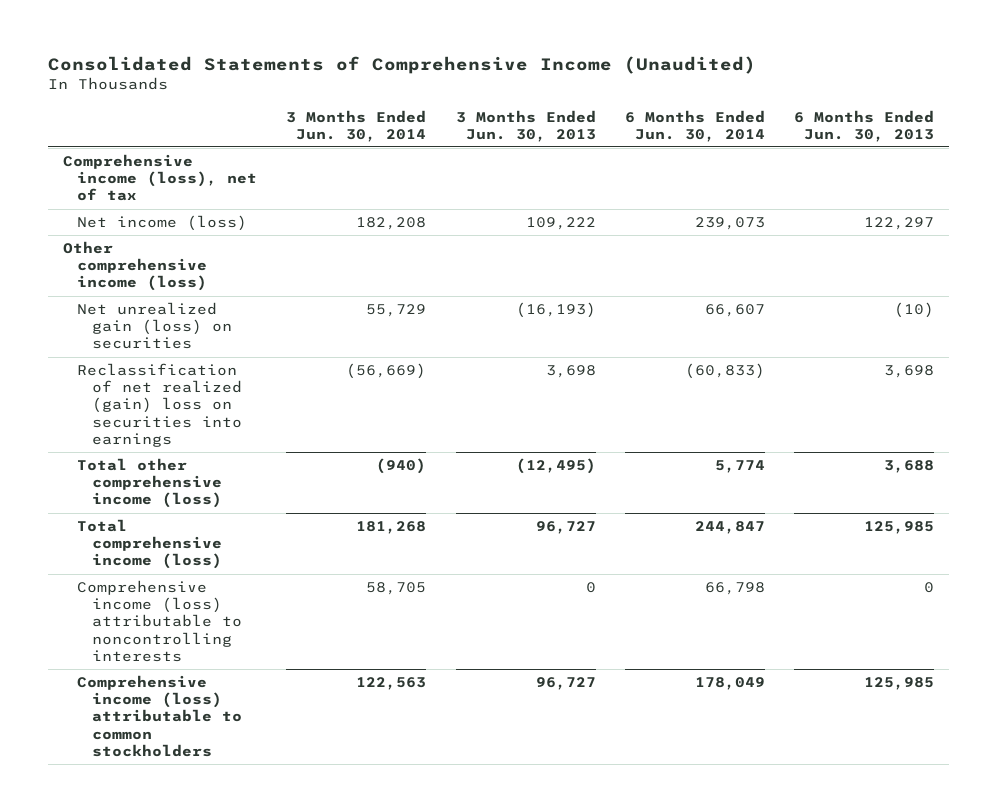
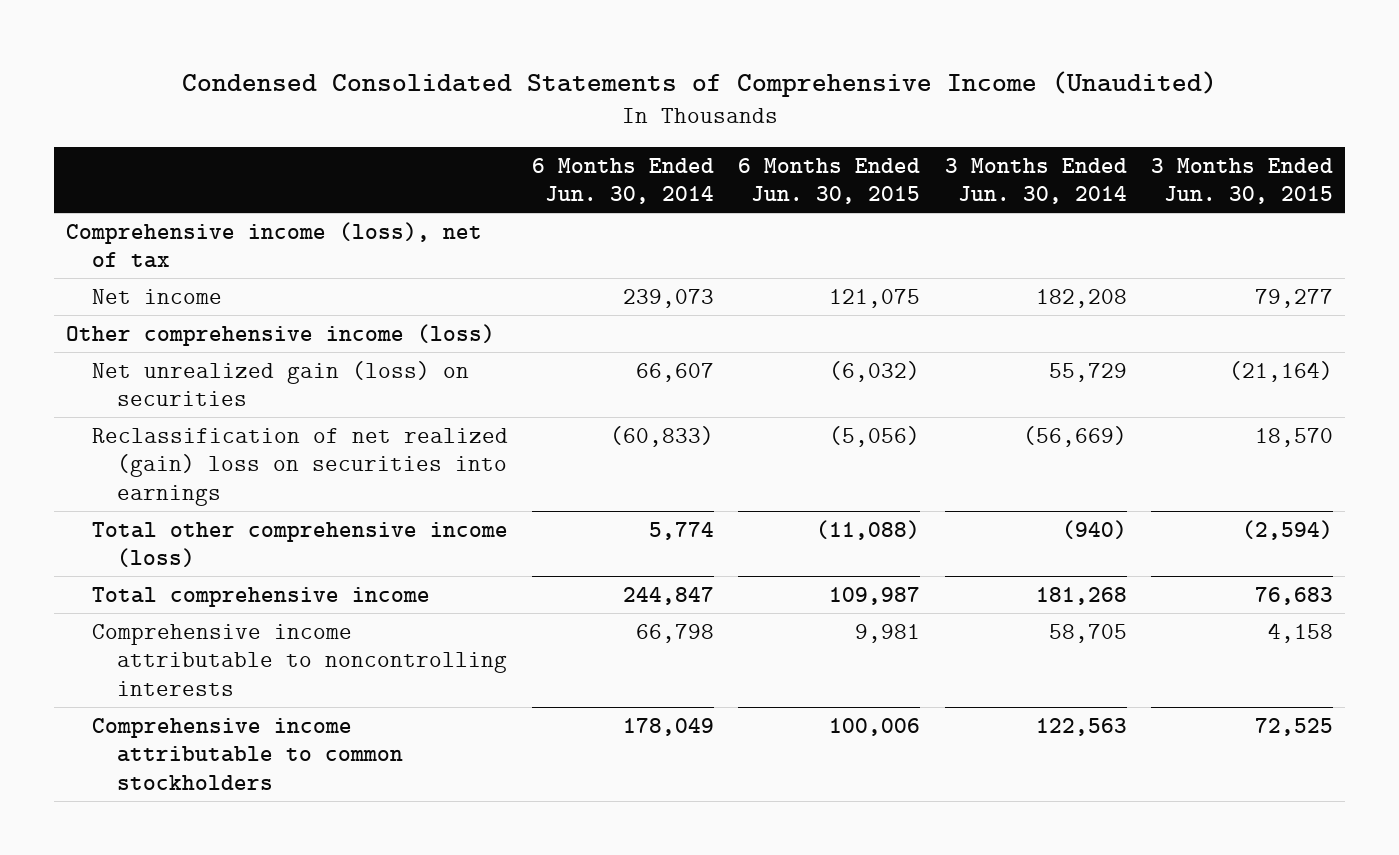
[48,56,757,75] Consolidated Statements of Comprehensive Income (Unaudited) -> [181,70,1217,97] Condensed Consolidated Statements of Comprehensive Income (Unaudited)
[455,109,596,142] 3 Months Ended Jun. 30, 2013 -> none
[793,109,934,142] 6 Months Ended Jun. 30, 2013 -> none
none -> [738,157,921,205] 6 Months Ended Jun. 30, 2015
none -> [1151,157,1334,205] 3 Months Ended Jun. 30, 2015
[77,215,248,232] Net income (loss) -> [91,288,222,304] Net income
[77,519,222,570] Total comprehensive income (loss) -> [91,586,430,607] Total comprehensive income
[77,580,242,662] Comprehensive income (loss) attributable to noncontrolling interests -> [91,623,508,696] Comprehensive income attributable to noncontrolling interests
[77,675,242,757] Comprehensive income (loss) attributable to common stockholders -> [91,717,404,790] Comprehensive income attributable to common stockholders

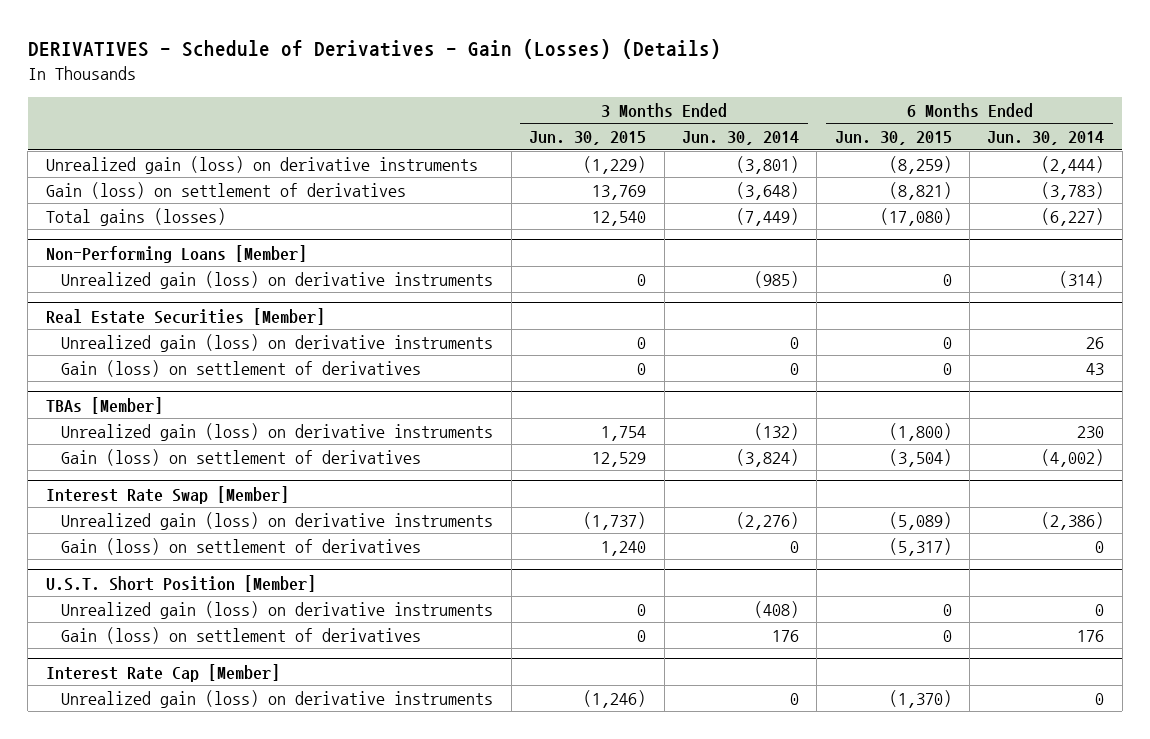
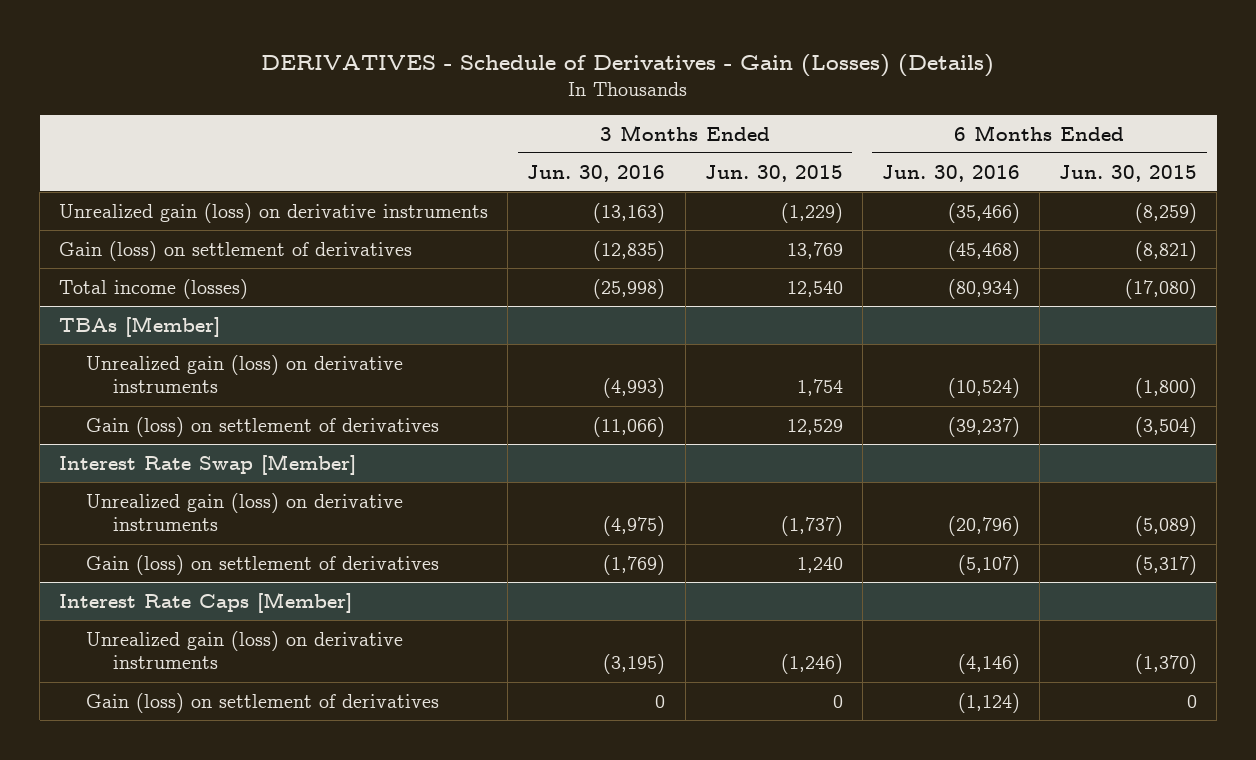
[681,131,799,146] Jun. 30, 2014 -> none
[987,131,1105,146] Jun. 30, 2014 -> none
none -> [527,164,666,182] Jun. 30, 2016
none -> [881,164,1020,182] Jun. 30, 2016
[45,244,307,263] Non-Performing Loans [Member] -> none
[61,270,494,289] Unrealized gain (loss) on derivative instruments -> none
[45,307,325,325] Real Estate Securities [Member] -> none
[61,333,494,352] Unrealized gain (loss) on derivative instruments -> none
[61,359,422,377] Gain (loss) on settlement of derivatives -> none
[45,207,226,226] Total gains (losses) -> [59,278,249,299] Total income (losses)
[45,574,316,592] U.S.T. Short Position [Member] -> none
[61,600,494,619] Unrealized gain (loss) on derivative instruments -> none
[61,626,422,644] Gain (loss) on settlement of derivatives -> none
[45,663,280,682] Interest Rate Cap [Member] -> [59,591,353,613] Interest Rate Caps [Member]
none -> [85,692,439,713] Gain (loss) on settlement of derivatives

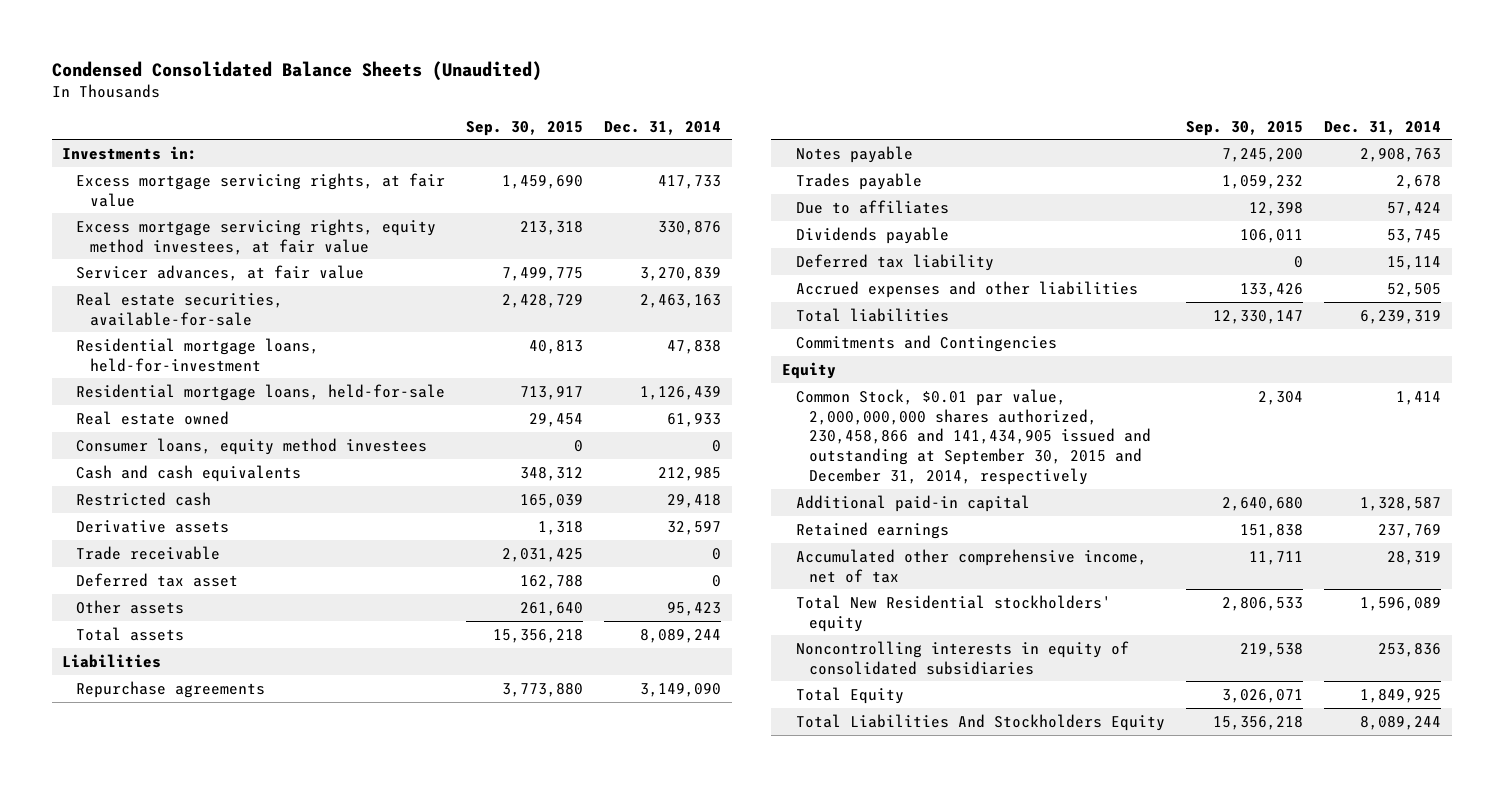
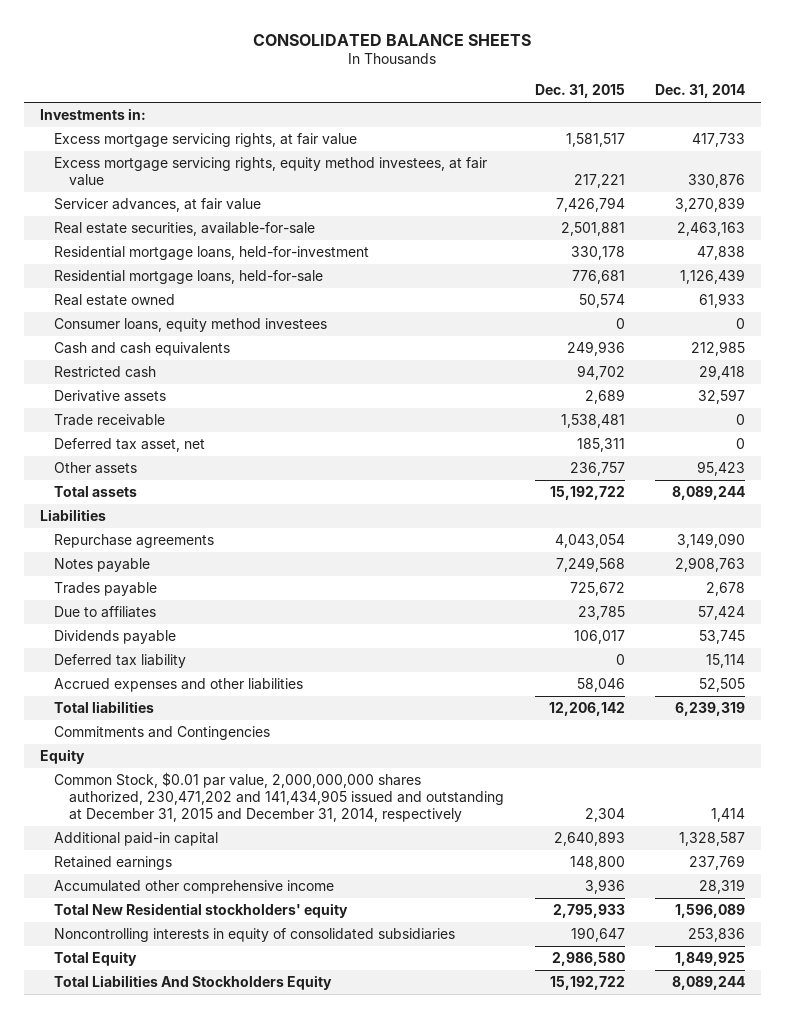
[51,60,542,81] Condensed Consolidated Balance Sheets (Unaudited) -> [253,33,532,46] CONSOLIDATED BALANCE SHEETS
[466,120,584,136] Sep. 30, 2015 -> none
none -> [534,84,625,99] Dec. 31, 2015
[76,572,239,587] Deferred tax asset -> [54,437,206,452] Deferred tax asset, net
[795,388,1152,486] Common Stock, $0.01 par value, 2,000,000,000 shares authorized, 230,458,866 and 141,434,905 issued and outstanding at September 30, 2015 and December 31, 2014, respectively -> [54,771,504,823] Common Stock, $0.01 par value, 2,000,000,000 shares authorized, 230,471,202 and 141,434,905 issued and outstanding at December 31, 2015 and December 31, 2014, respectively
[795,548,1147,583] Accumulated other comprehensive income, net of tax -> [54,879,335,894] Accumulated other comprehensive income

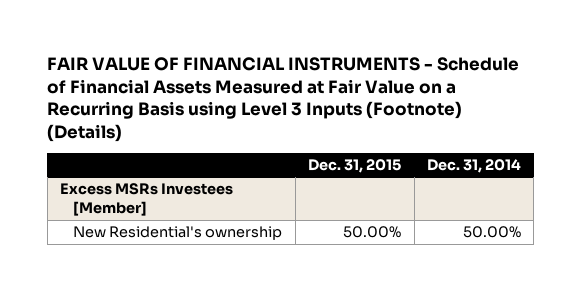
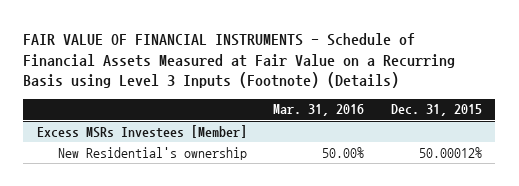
[426,158,521,173] Dec. 31, 2014 -> none
none -> [273,104,365,117] Mar. 31, 2016
[343,226,402,239] 50.00% -> [418,146,482,158] 50.00012%

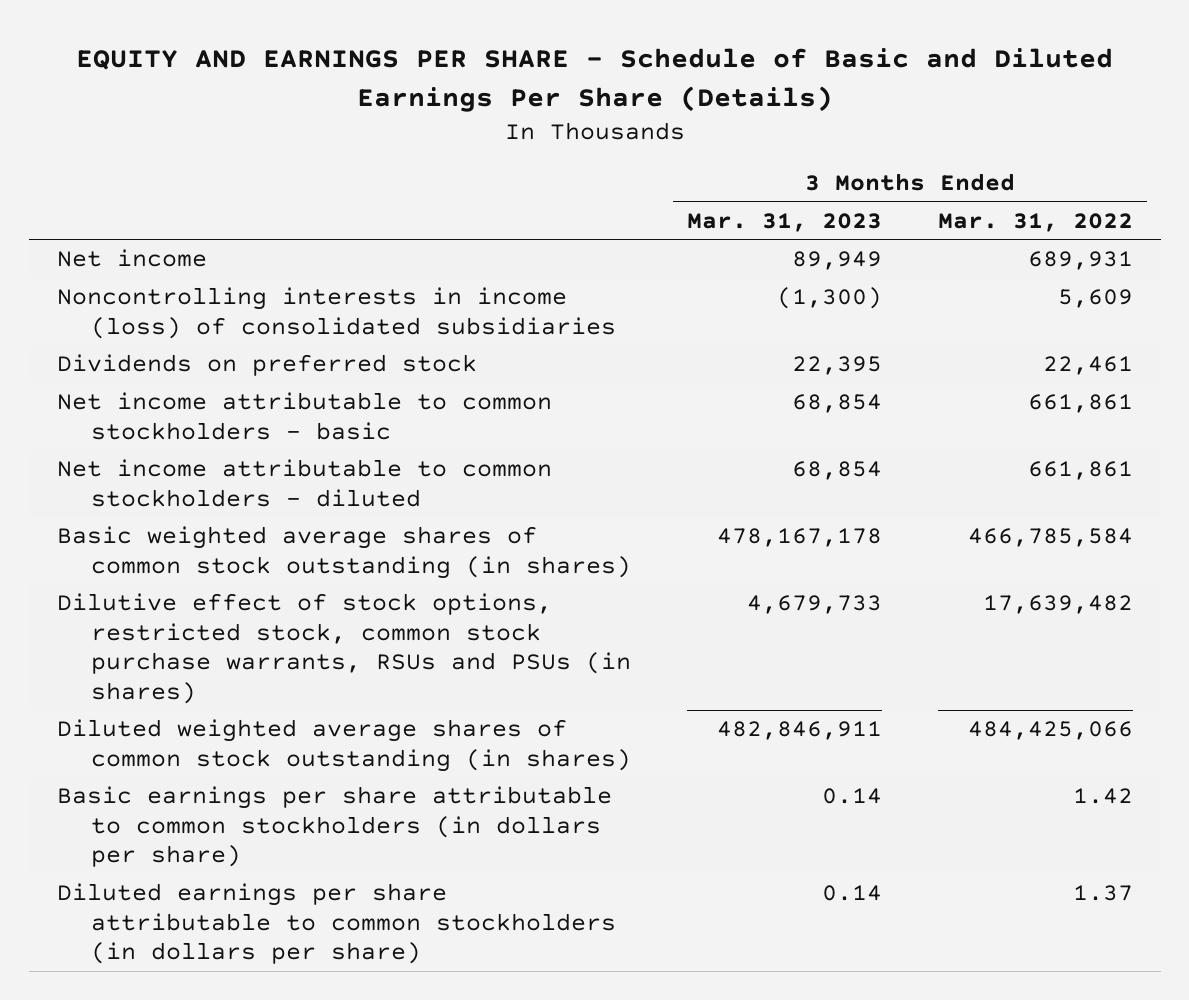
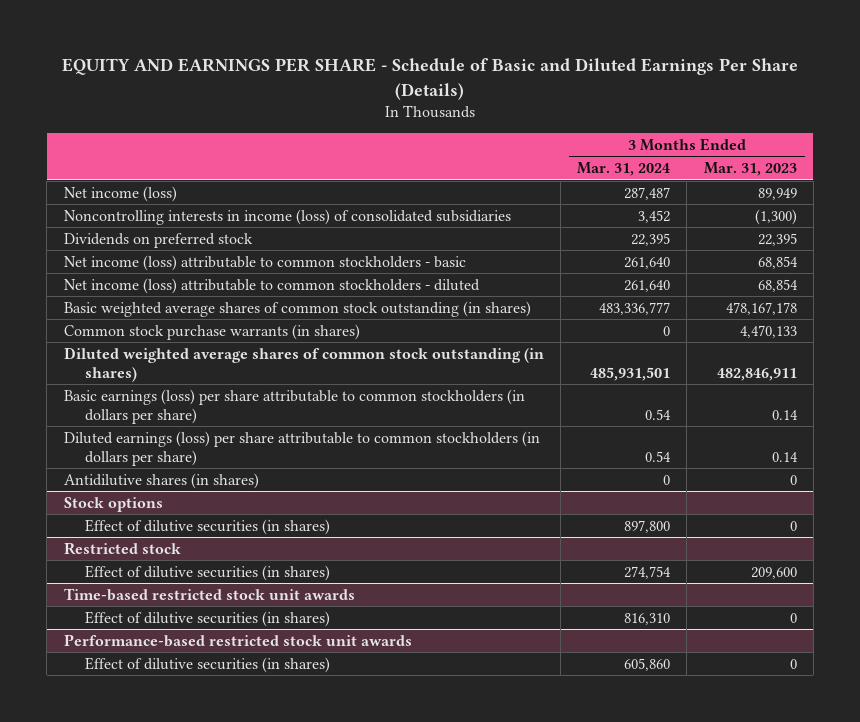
[937,212,1133,232] Mar. 31, 2022 -> none
none -> [577,162,671,177] Mar. 31, 2024
[56,249,207,268] Net income -> [63,185,177,202] Net income (loss)
[56,392,552,440] Net income attributable to common stockholders - basic -> [63,254,466,271] Net income (loss) attributable to common stockholders - basic
[56,459,552,507] Net income attributable to common stockholders - diluted -> [63,277,480,294] Net income (loss) attributable to common stockholders - diluted
[56,593,632,704] Dilutive effect of stock options, restricted stock, common stock purchase warrants, RSUs and PSUs (in shares) -> none
none -> [63,323,360,340] Common stock purchase warrants (in shares)
[56,786,612,868] Basic earnings per share attributable to common stockholders (in dollars per share) -> [63,388,525,424] Basic earnings (loss) per share attributable to common stockholders (in dollars per share)
[56,883,617,965] Diluted earnings per share attributable to common stockholders (in dollars per share) -> [63,430,540,466] Diluted earnings (loss) per share attributable to common stockholders (in dollars per share)
none -> [63,472,259,489] Antidilutive shares (in shares)
none -> [63,496,163,512] Stock options
none -> [85,518,331,535] Effect of dilutive securities (in shares)
none -> [63,541,181,555] Restricted stock
none -> [85,564,331,581] Effect of dilutive securities (in shares)
none -> [63,587,355,601] Time-based restricted stock unit awards
none -> [85,610,331,627] Effect of dilutive securities (in shares)
none -> [63,633,412,647] Performance-based restricted stock unit awards
none -> [85,656,331,673] Effect of dilutive securities (in shares)

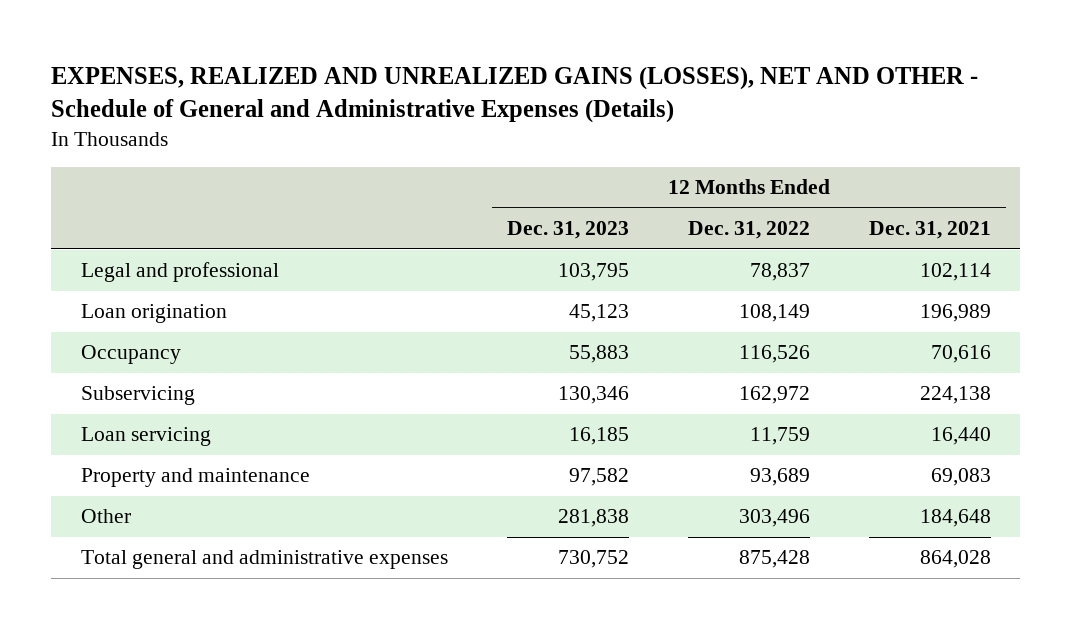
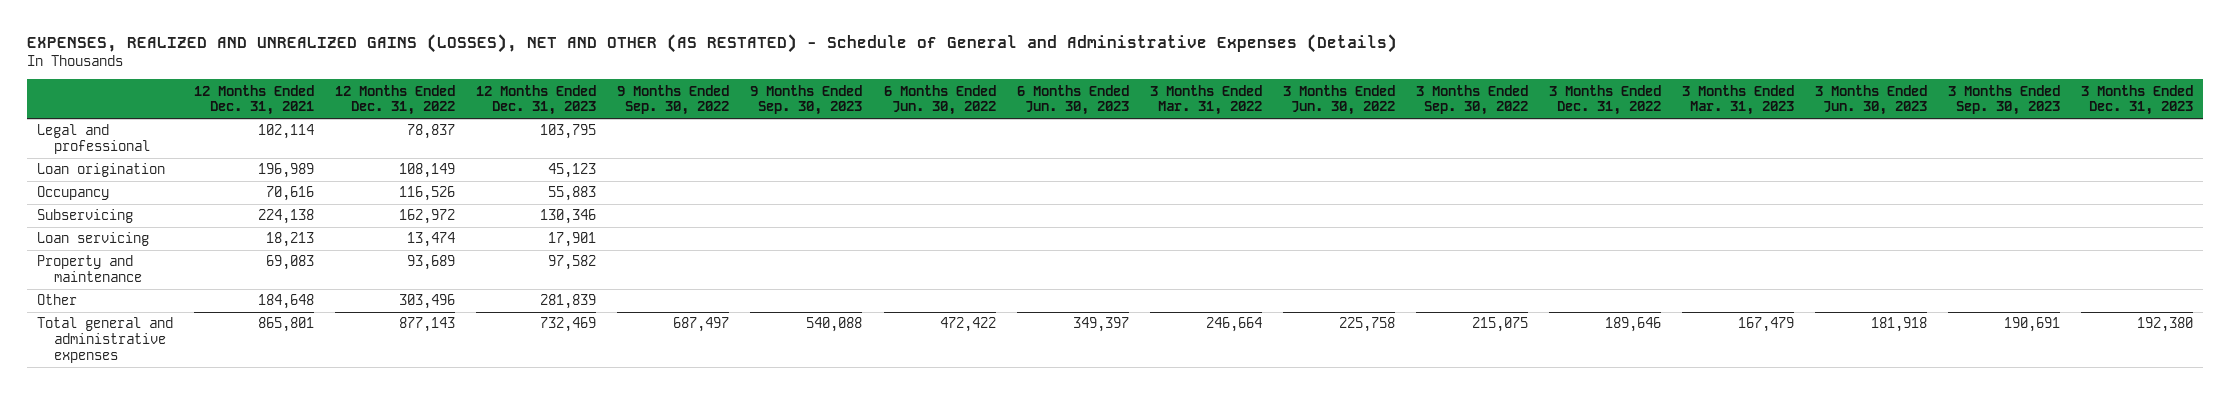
[51,67,979,124] EXPENSES, REALIZED AND UNREALIZED GAINS (LOSSES), NET AND OTHER - Schedule of General and Administrative Expenses (Details) -> [26,33,1397,53] EXPENSES, REALIZED AND UNREALIZED GAINS (LOSSES), NET AND OTHER (AS RESTATED) - Schedule of General and Administrative Expenses (Details)
none -> [617,84,730,116] 9 Months Ended Sep. 30, 2022
none -> [750,84,863,116] 9 Months Ended Sep. 30, 2023
none -> [883,84,996,116] 6 Months Ended Jun. 30, 2022
none -> [1016,84,1129,116] 6 Months Ended Jun. 30, 2023
none -> [1149,84,1262,116] 3 Months Ended Mar. 31, 2022
none -> [1282,84,1395,116] 3 Months Ended Jun. 30, 2022
none -> [1415,84,1528,116] 3 Months Ended Sep. 30, 2022
none -> [1548,84,1661,116] 3 Months Ended Dec. 31, 2022
none -> [1681,84,1794,116] 3 Months Ended Mar. 31, 2023
none -> [1814,84,1927,116] 3 Months Ended Jun. 30, 2023
none -> [1947,84,2060,116] 3 Months Ended Sep. 30, 2023
none -> [2080,84,2193,116] 3 Months Ended Dec. 31, 2023
[568,427,629,446] 16,185 -> [548,232,597,248] 17,901
[749,427,810,446] 11,759 -> [407,232,456,248] 13,474
[930,427,991,446] 16,440 -> [266,232,315,248] 18,213
[557,509,629,528] 281,838 -> [540,294,597,310] 281,839
[557,550,629,569] 730,752 -> [540,317,597,333] 732,469
[738,550,810,569] 875,428 -> [399,317,456,333] 877,143
[919,550,991,569] 864,028 -> [258,317,315,333] 865,801

